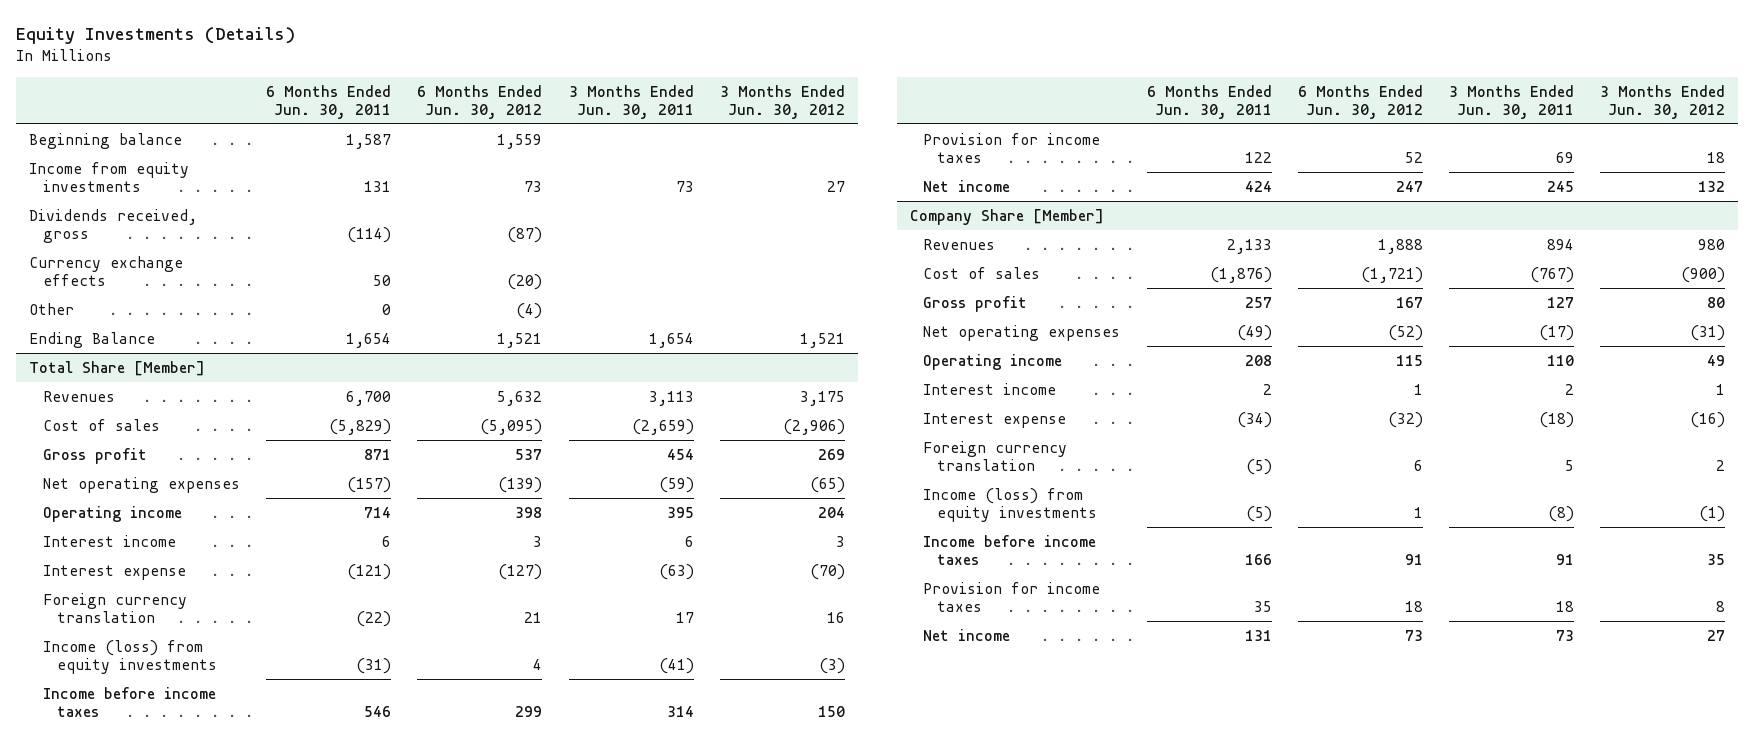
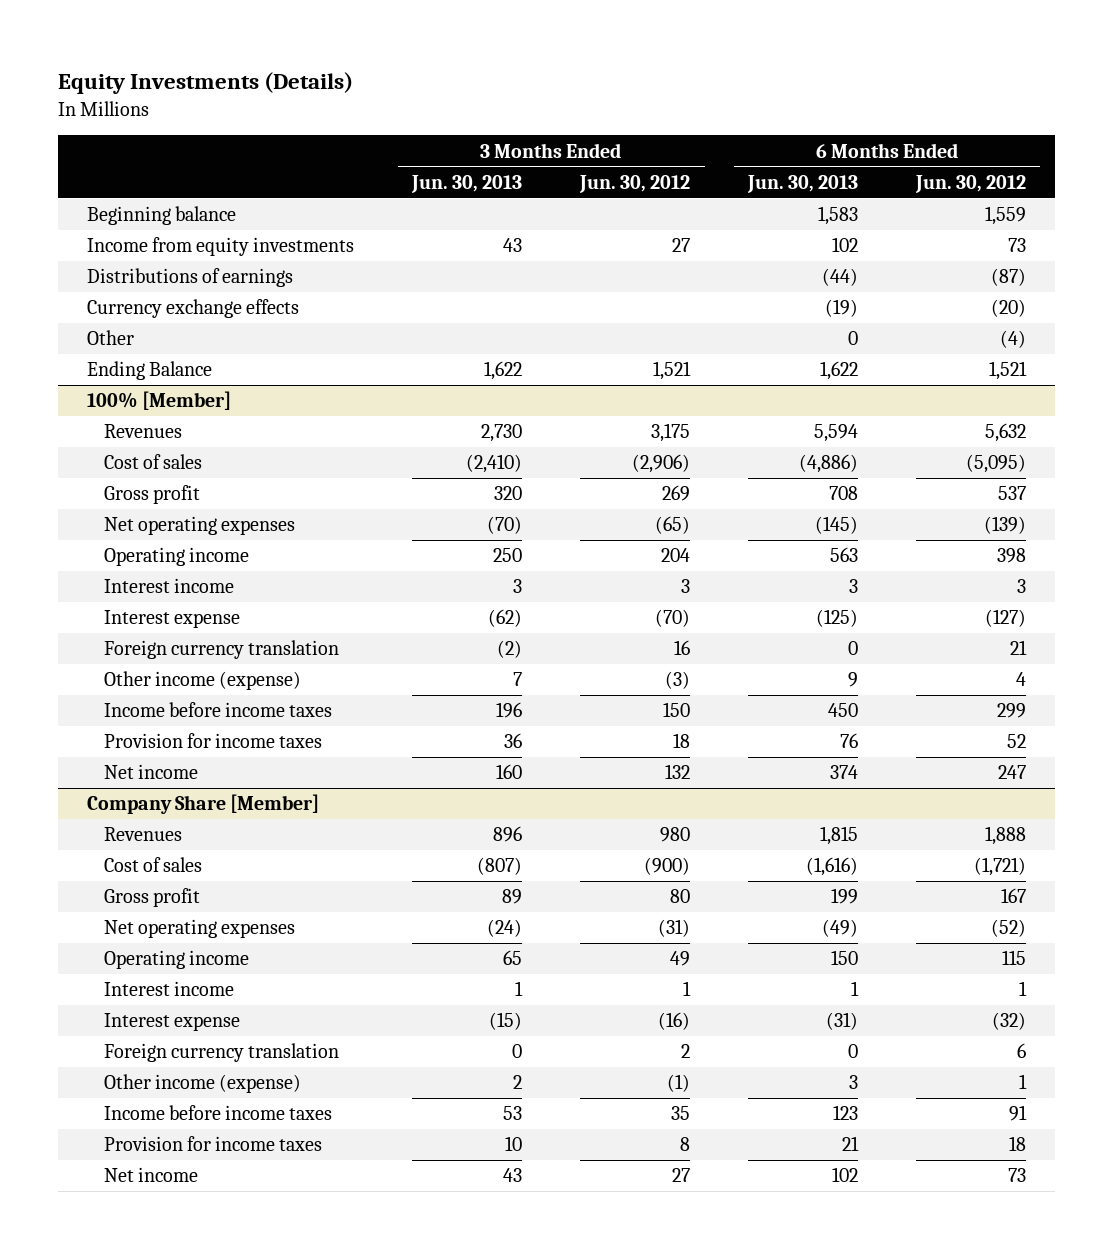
[266,84,392,119] 6 Months Ended Jun. 30, 2011 -> none
[568,84,694,119] 3 Months Ended Jun. 30, 2011 -> none
none -> [411,174,523,193] Jun. 30, 2013
none -> [747,174,859,193] Jun. 30, 2013
[29,208,198,244] Dividends received, gross -> [87,268,294,288] Distributions of earnings
[29,360,206,376] Total Share [Member] -> none
none -> [87,391,232,411] 100% [Member]
[43,639,217,675] Income (loss) from equity investments -> none
none -> [104,671,302,691] Other income (expense)
[923,487,1098,523] Income (loss) from equity investments -> none
none -> [104,1074,302,1094] Other income (expense)

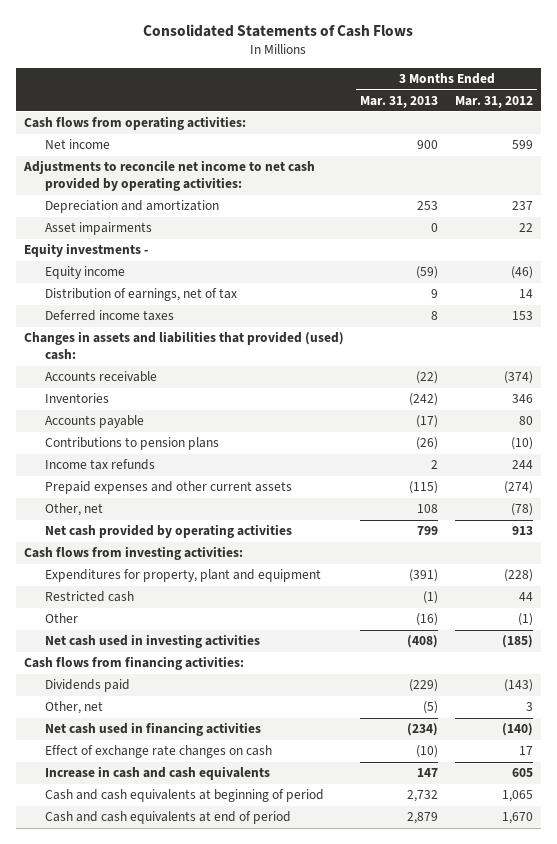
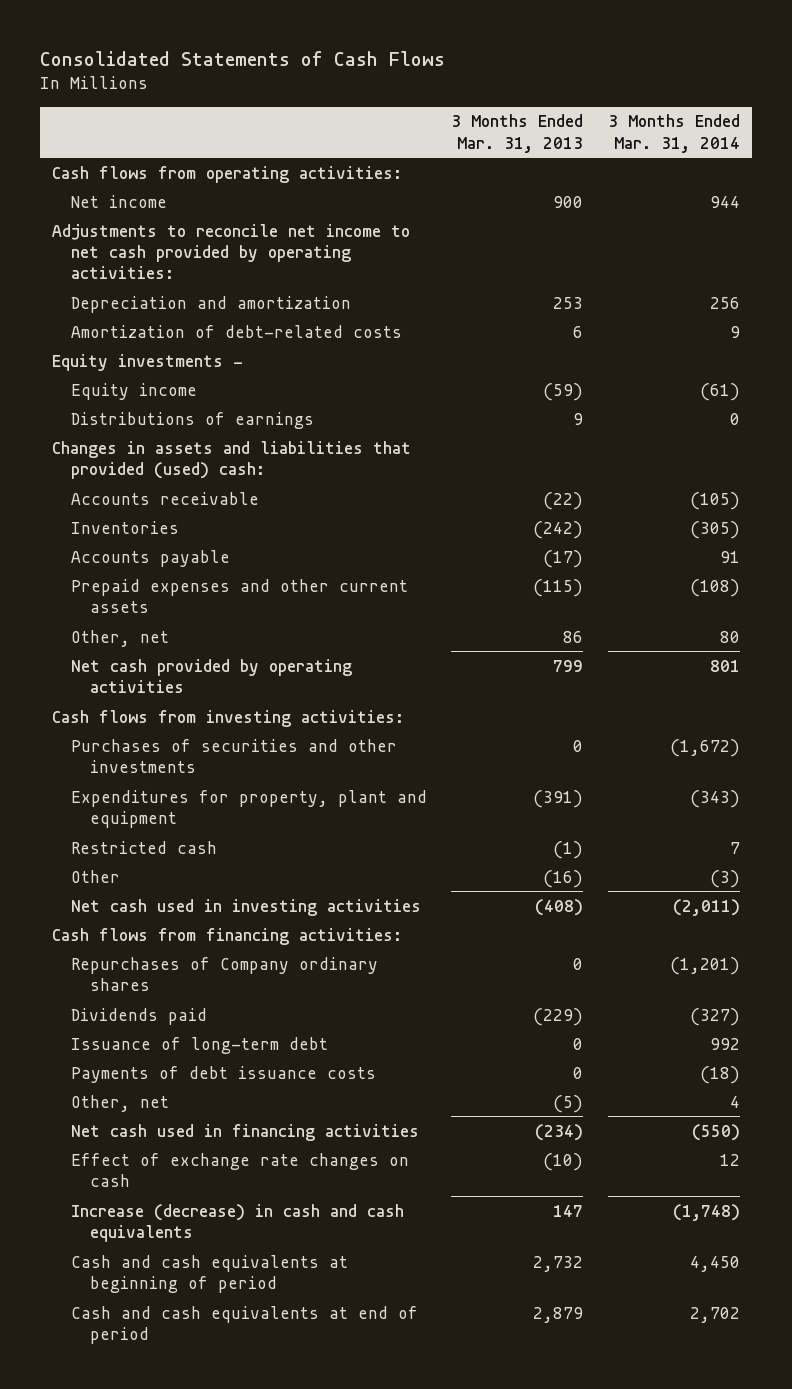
[454,95,533,108] Mar. 31, 2012 -> none
none -> [608,114,741,153] 3 Months Ended Mar. 31, 2014
[45,222,153,236] Asset impairments -> none
none -> [70,324,402,338] Amortization of debt-related costs
[45,310,175,322] Deferred income taxes -> none
[45,288,238,302] Distribution of earnings, net of tax -> [70,411,314,429] Distributions of earnings
[45,437,220,451] Contributions to pension plans -> none
[45,459,156,471] Income tax refunds -> none
[417,504,439,514] 108 -> [563,630,584,643] 86
none -> [70,738,397,774] Purchases of securities and other investments
none -> [70,956,378,992] Repurchases of Company ordinary shares
none -> [70,1036,328,1054] Issuance of long-term debt
none -> [70,1065,376,1083] Payments of debt issuance costs
[45,766,271,781] Increase in cash and cash equivalents -> [70,1203,404,1243] Increase (decrease) in cash and cash equivalents

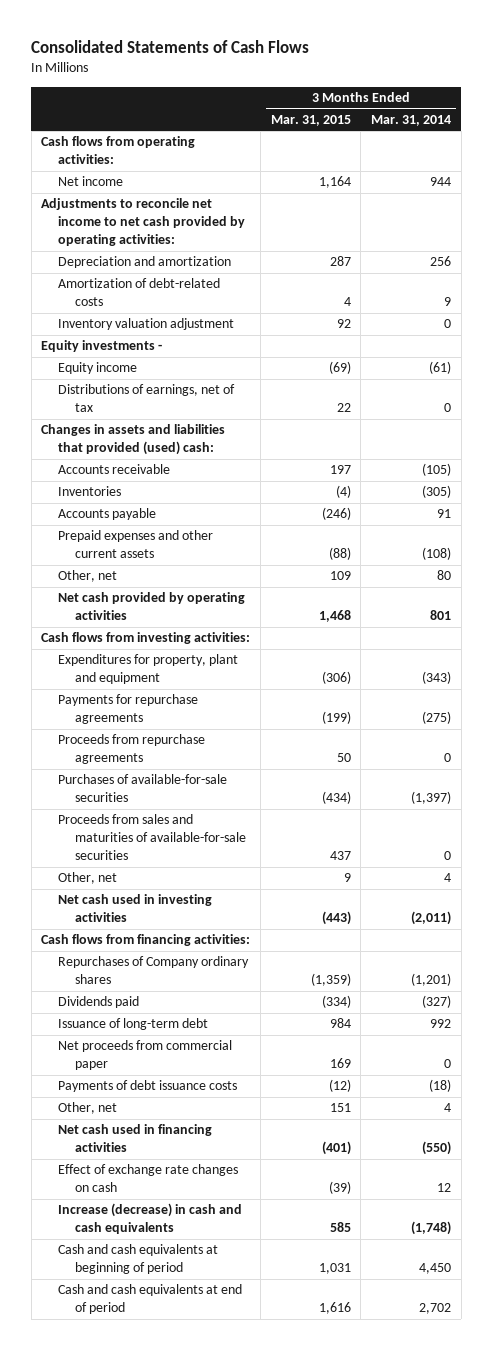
[451,114,584,153] 3 Months Ended Mar. 31, 2013 -> none
none -> [270,114,351,126] Mar. 31, 2015
none -> [58,318,235,331] Inventory valuation adjustment
[70,411,314,429] Distributions of earnings -> [58,384,236,413] Distributions of earnings, net of tax
[70,738,397,774] Purchases of securities and other investments -> none
[70,840,217,854] Restricted cash -> none
none -> [58,694,199,725] Payments for repurchase agreements
none -> [58,734,206,765] Proceeds from repurchase agreements
none -> [58,774,228,803] Purchases of available-for-sale securities
none -> [58,814,247,861] Proceeds from sales and maturities of available-for-sale securities
[70,869,120,883] Other -> [58,872,118,885] Other, net
[710,869,741,888] (3) -> [443,873,451,883] 4
none -> [58,1040,233,1071] Net proceeds from commercial paper

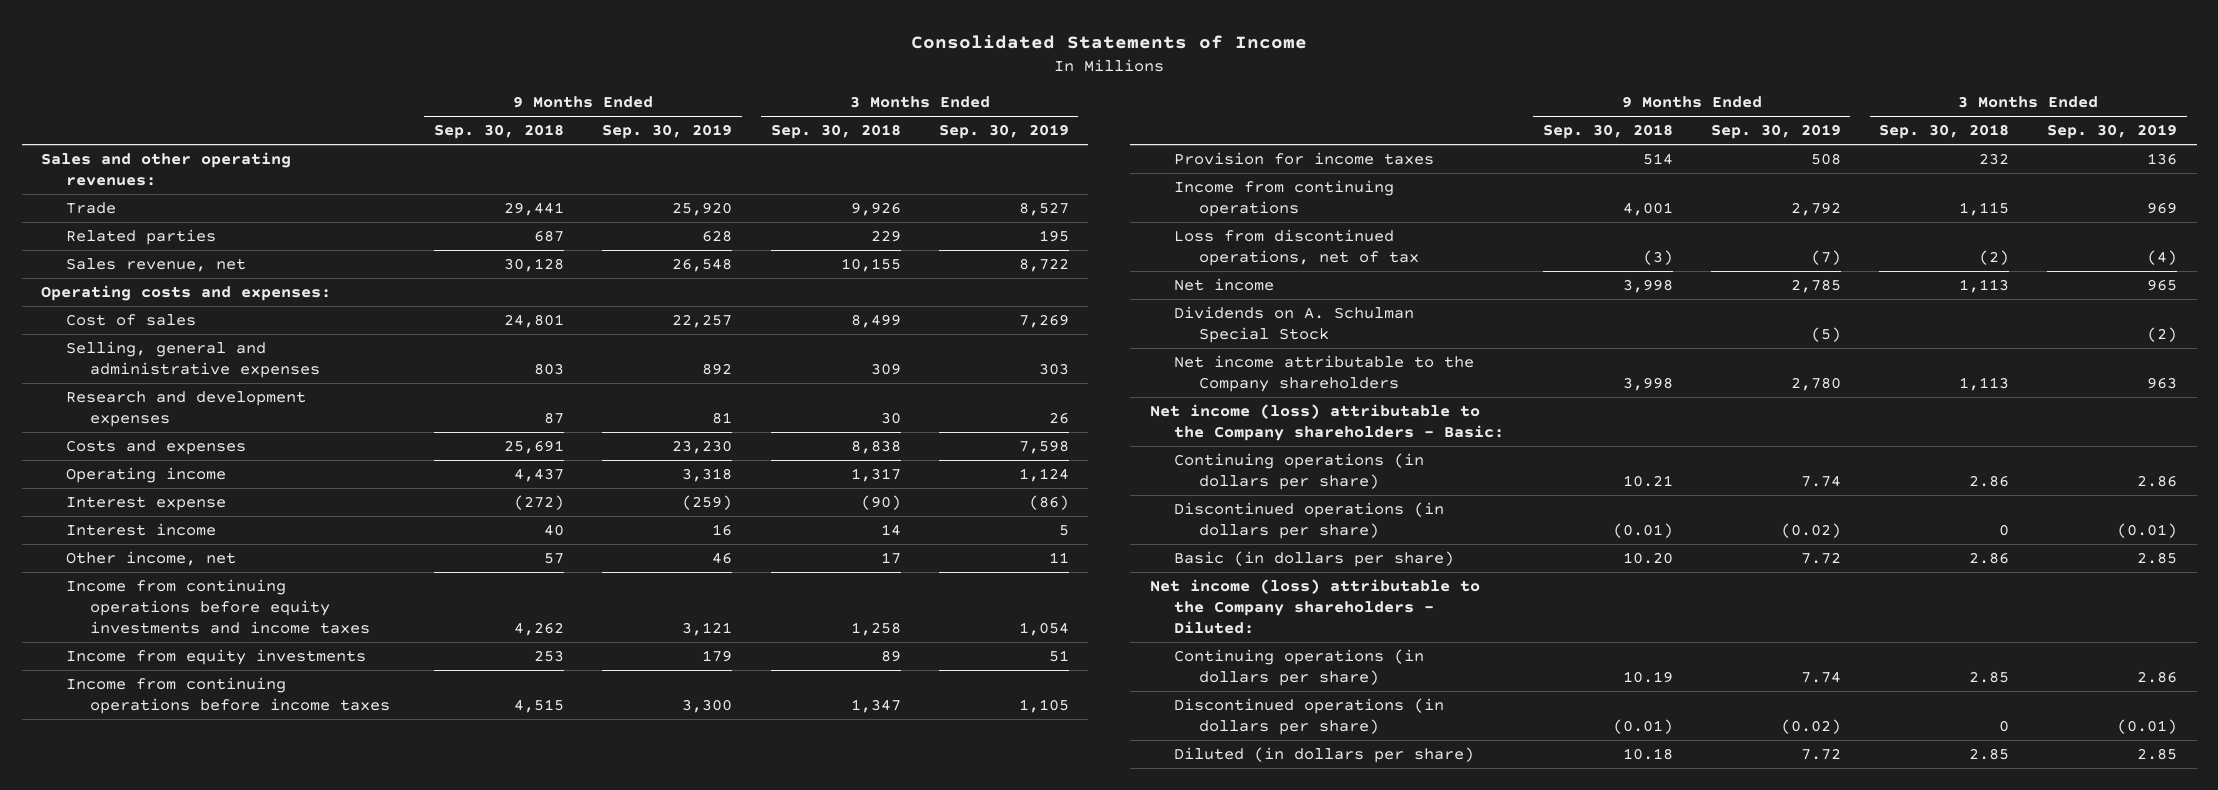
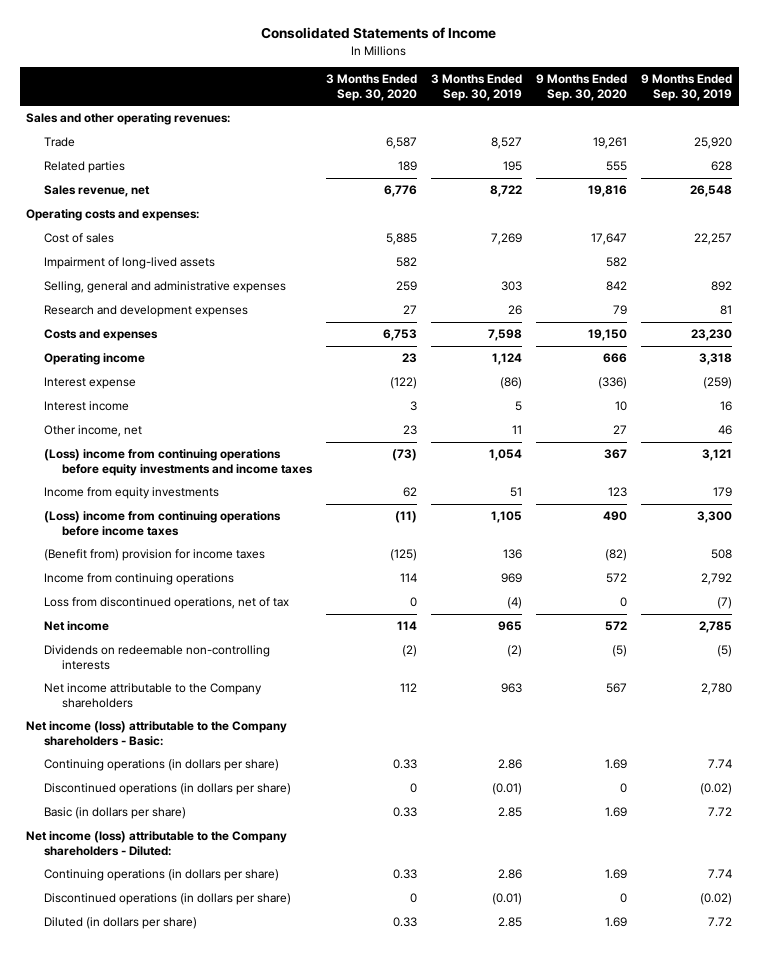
[433,124,564,140] Sep. 30, 2018 -> none
[770,124,901,140] Sep. 30, 2018 -> none
none -> [325,74,417,101] 3 Months Ended Sep. 30, 2020
none -> [535,74,627,101] 9 Months Ended Sep. 30, 2020
none -> [44,257,216,270] Impairment of long-lived assets
[65,579,371,635] Income from continuing operations before equity investments and income taxes -> [44,449,314,476] (Loss) income from continuing operations before equity investments and income taxes
[65,677,391,715] Income from continuing operations before income taxes -> [44,511,282,536] (Loss) income from continuing operations before income taxes
[1174,152,1435,166] Provision for income taxes -> [44,549,266,562] (Benefit from) provision for income taxes
[1174,306,1415,344] Dividends on A. Schulman Special Stock -> none
none -> [44,645,271,670] Dividends on redeemable non-controlling interests

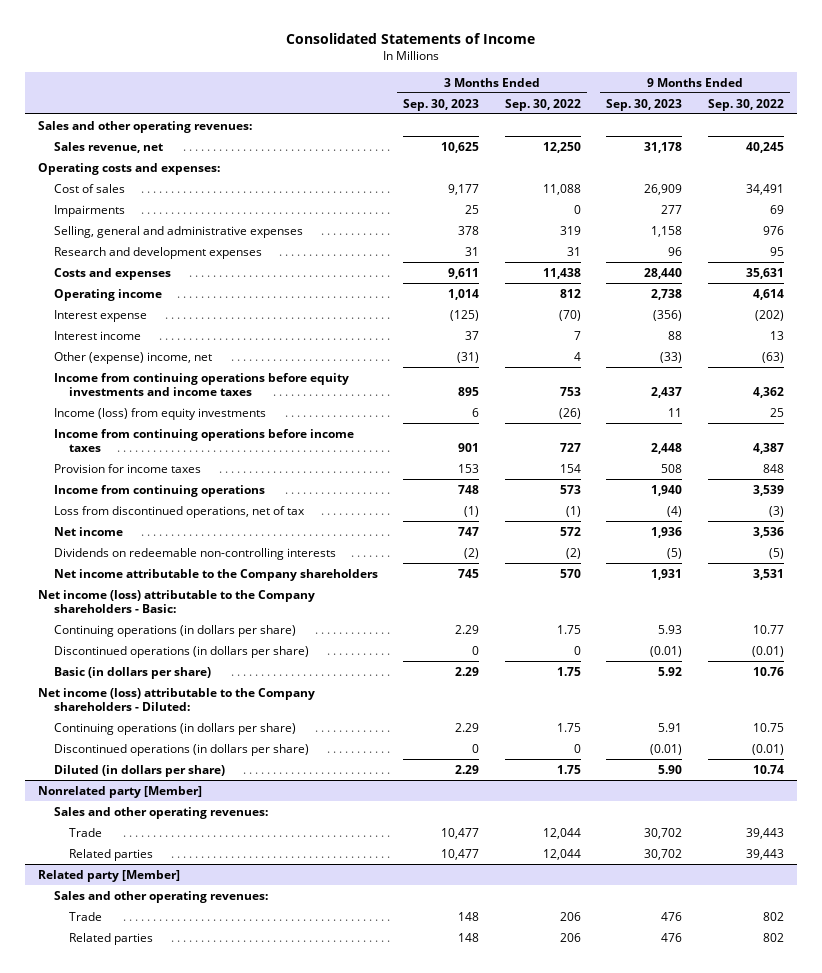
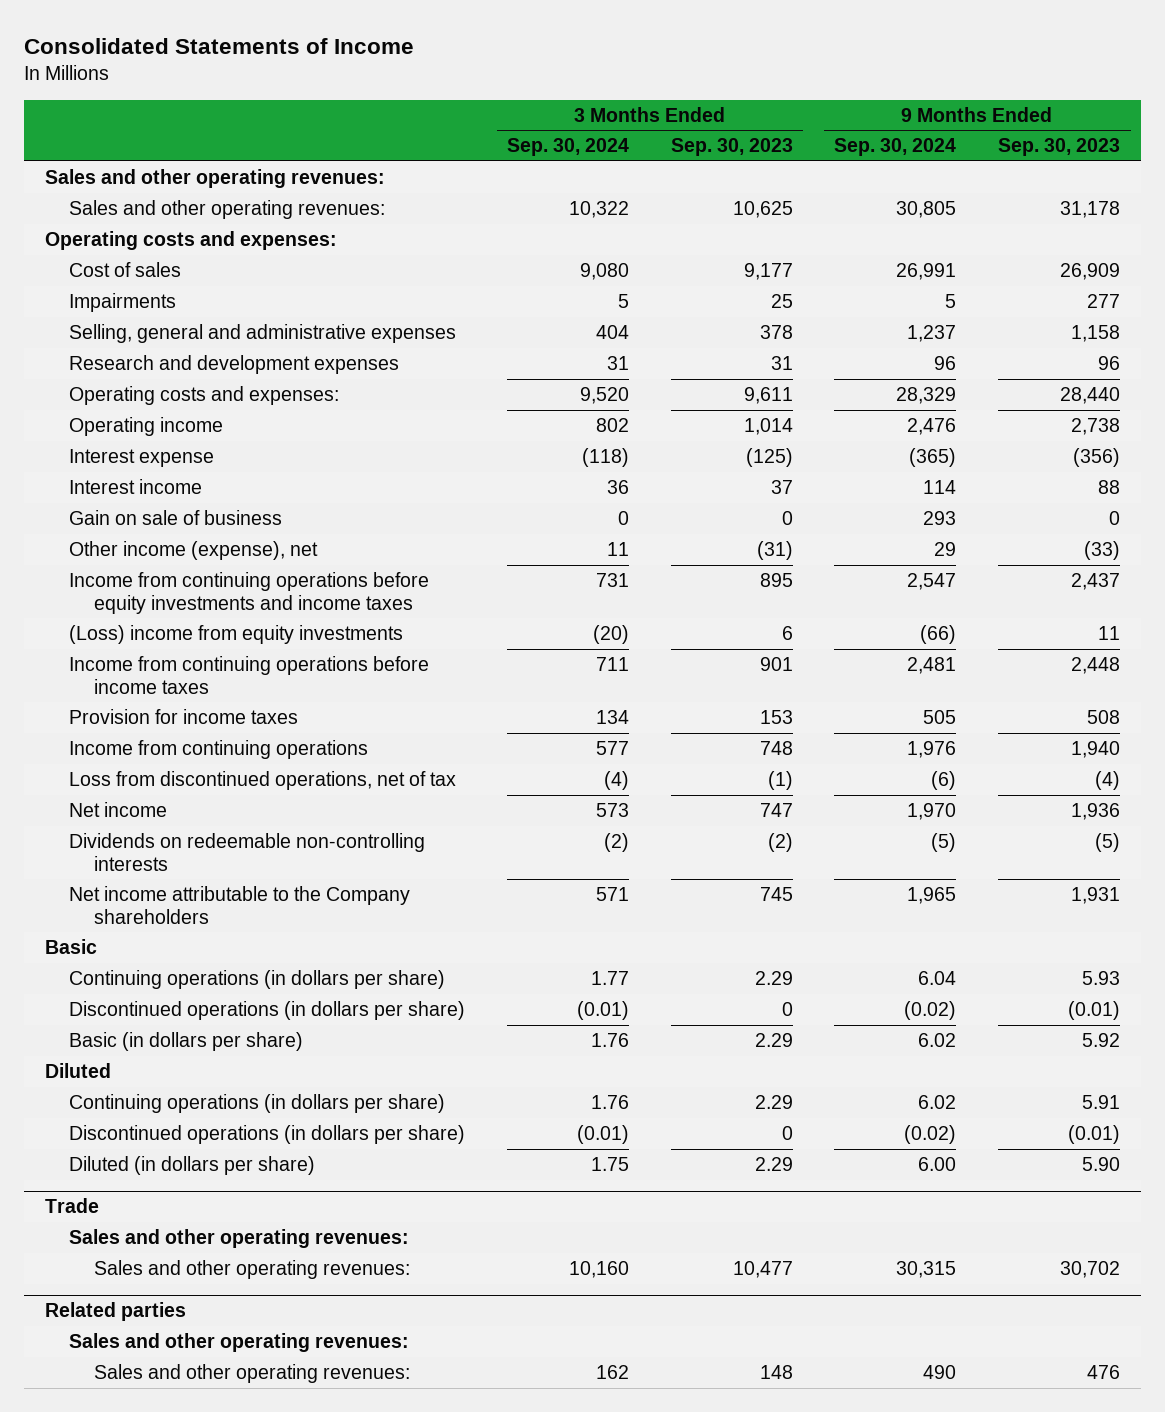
[504,98,581,111] Sep. 30, 2022 -> none
[708,98,785,111] Sep. 30, 2022 -> none
none -> [507,138,630,157] Sep. 30, 2024
none -> [834,138,957,157] Sep. 30, 2024
[53,141,163,153] Sales revenue, net -> [69,200,386,220] Sales and other operating revenues:
[53,267,171,280] Costs and expenses -> [69,386,340,406] Operating costs and expenses:
none -> [69,510,283,526] Gain on sale of business
[53,351,212,364] Other (expense) income, net -> [69,541,319,561] Other income (expense), net
[53,407,266,420] Income (loss) from equity investments -> [69,625,404,645] (Loss) income from equity investments
[37,589,315,614] Net income (loss) attributable to the Company shareholders - Basic: -> [44,939,97,955] Basic
[37,687,315,712] Net income (loss) attributable to the Company shareholders - Diluted: -> [44,1063,111,1079] Diluted
[37,785,202,798] Nonrelated party [Member] -> [44,1198,99,1214] Trade
[69,848,154,861] Related parties -> none
[69,827,103,837] Trade -> [94,1260,411,1280] Sales and other operating revenues:
[37,869,180,882] Related party [Member] -> [44,1302,186,1322] Related parties
[69,932,154,945] Related parties -> none
[69,911,103,921] Trade -> [94,1364,411,1384] Sales and other operating revenues:

